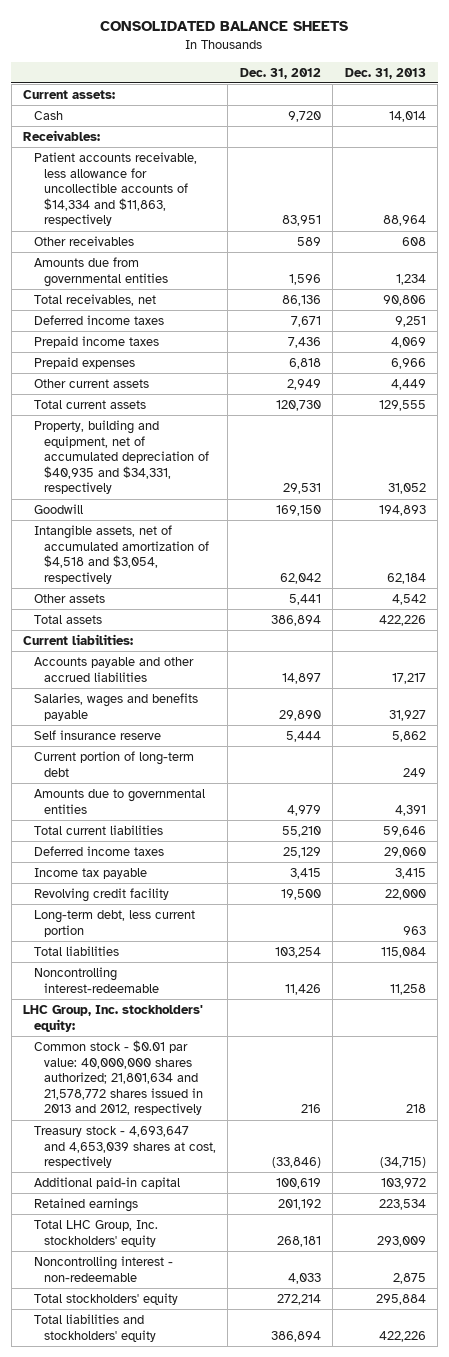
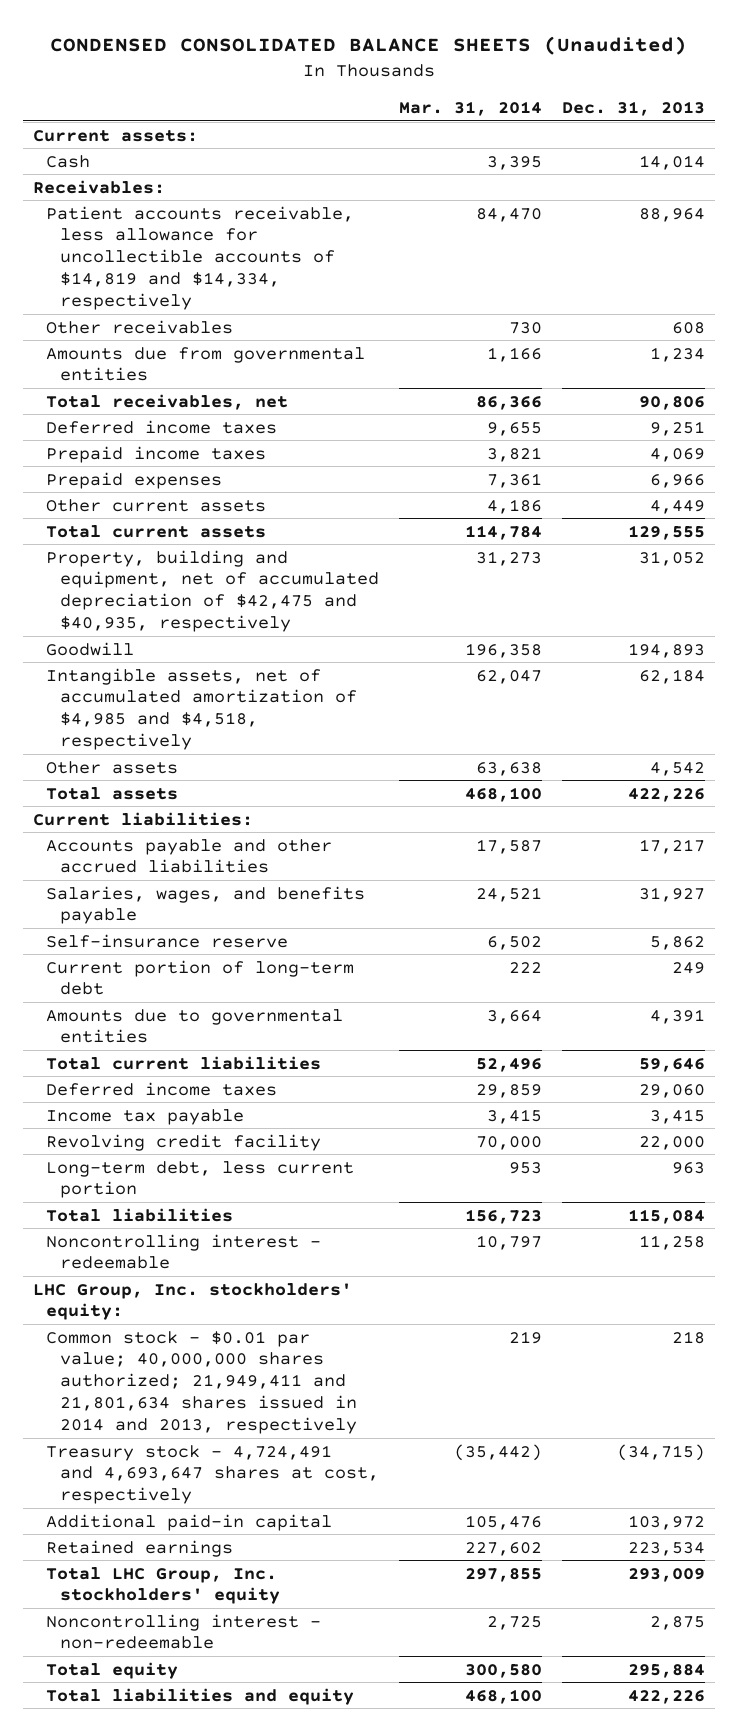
[100,21,349,32] CONSOLIDATED BALANCE SHEETS -> [49,36,687,56] CONDENSED CONSOLIDATED BALANCE SHEETS (Unaudited)
[239,67,321,79] Dec. 31, 2012 -> none
none -> [398,101,542,117] Mar. 31, 2014
[33,151,197,227] Patient accounts receivable, less allowance for uncollectible accounts of $14,334 and $11,863, respectively -> [46,205,355,310] Patient accounts receivable, less allowance for uncollectible accounts of $14,819 and $14,334, respectively
[33,419,209,495] Property, building and equipment, net of accumulated depreciation of $40,935 and $34,331, respectively -> [46,549,379,633] Property, building and equipment, net of accumulated depreciation of $42,475 and $40,935, respectively
[33,524,209,584] Intangible assets, net of accumulated amortization of $4,518 and $3,054, respectively -> [46,667,357,751] Intangible assets, net of accumulated amortization of $4,985 and $4,518, respectively
[33,692,198,721] Salaries, wages and benefits payable -> [46,885,366,925] Salaries, wages, and benefits payable
[33,729,161,740] Self insurance reserve -> [46,933,289,948] Self-insurance reserve
[33,966,159,993] Noncontrolling interest-redeemable -> [46,1233,322,1270] Noncontrolling interest - redeemable
[33,1039,203,1116] Common stock - $0.01 par value: 40,000,000 shares authorized; 21,801,634 and 21,578,772 shares issued in 2013 and 2012, respectively -> [46,1330,357,1434] Common stock - $0.01 par value; 40,000,000 shares authorized; 21,949,411 and 21,801,634 shares issued in 2014 and 2013, respectively
[33,1125,216,1169] Treasury stock - 4,693,647 and 4,653,039 shares at cost, respectively -> [46,1444,379,1505] Treasury stock - 4,724,491 and 4,693,647 shares at cost, respectively
[33,1292,178,1305] Total stockholders' equity -> [46,1661,179,1679] Total equity
[33,1313,156,1342] Total liabilities and stockholders' equity -> [46,1687,355,1705] Total liabilities and equity

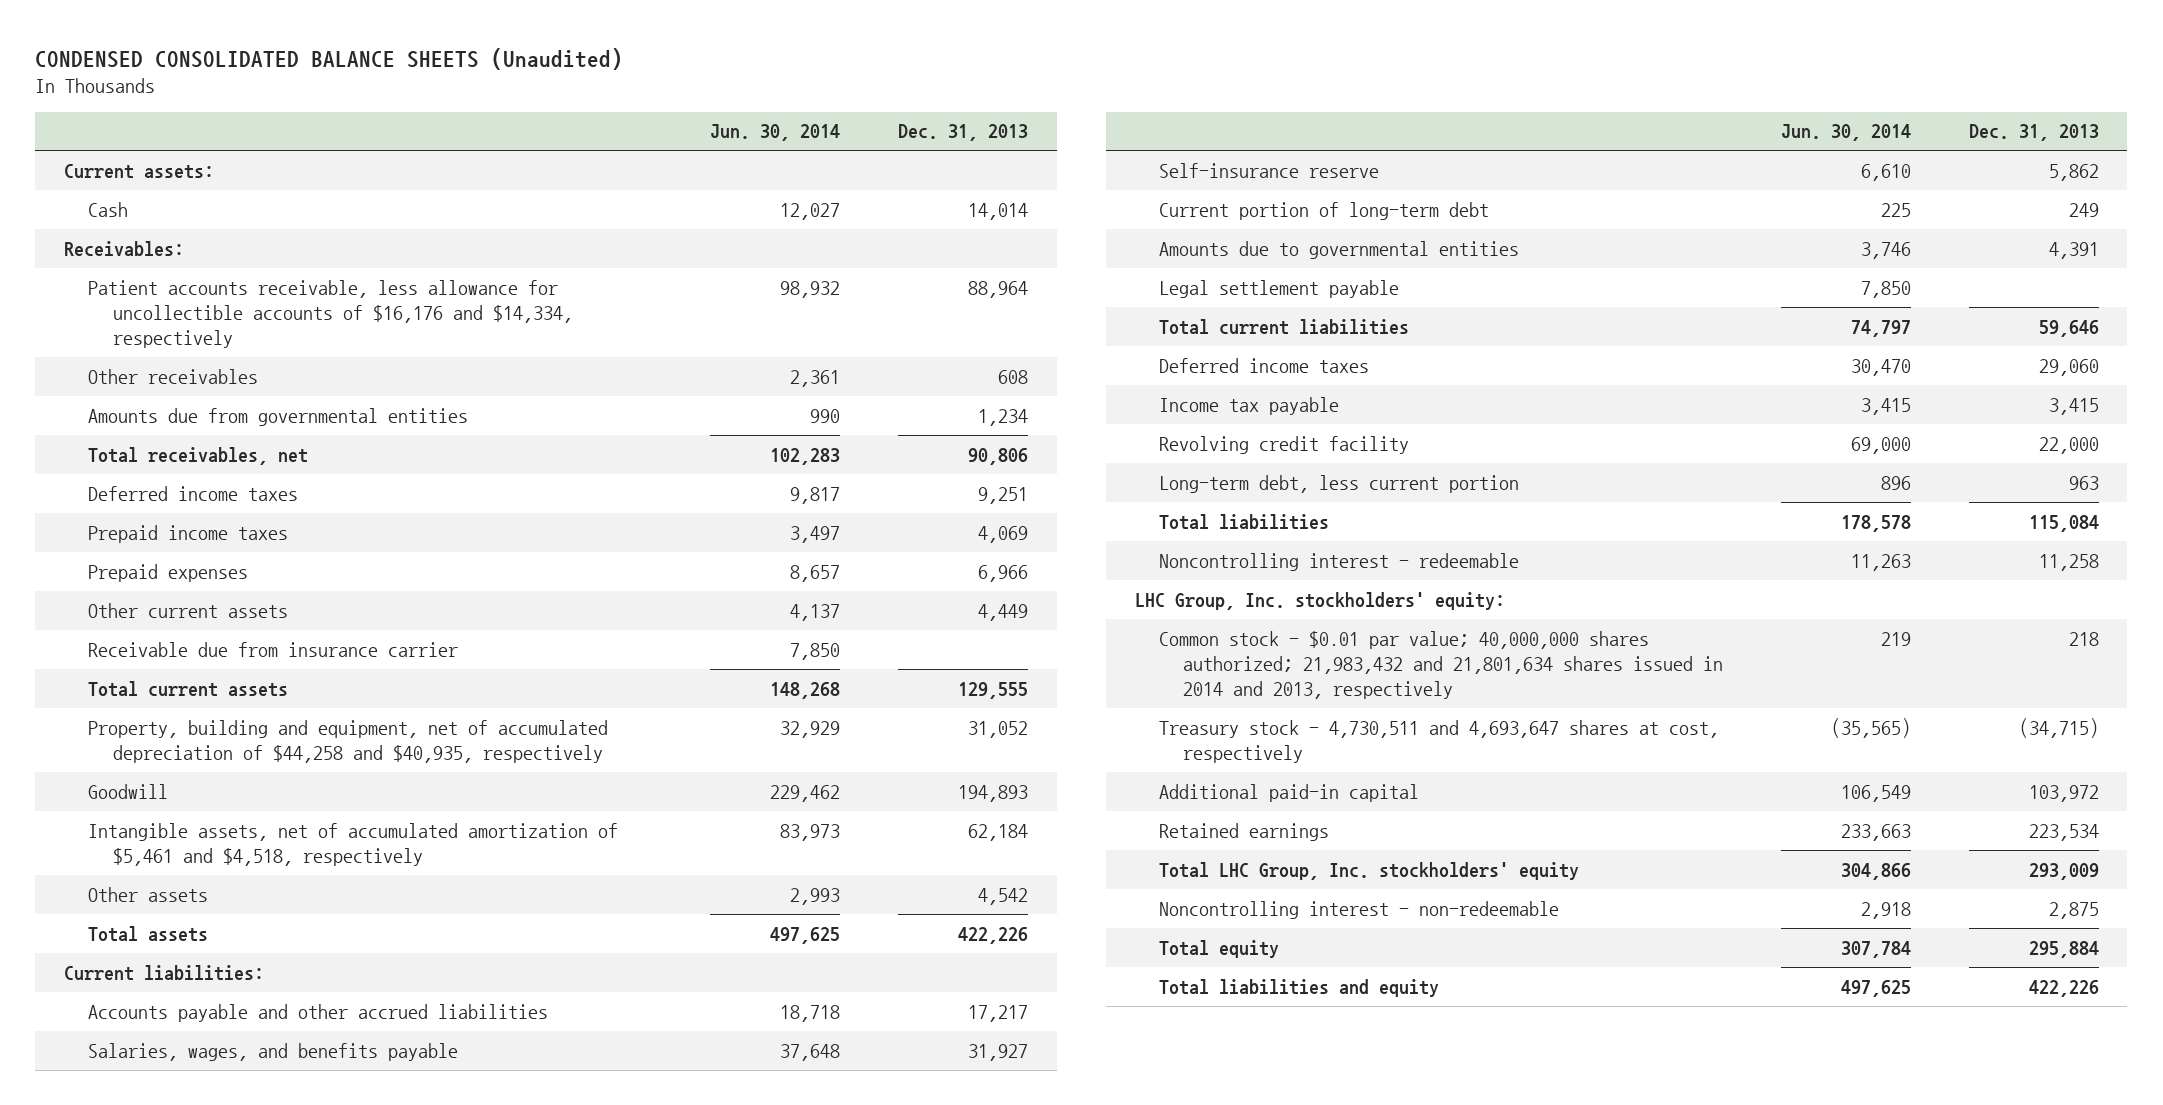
[398,101,542,117] Mar. 31, 2014 -> none
none -> [710,124,841,142] Jun. 30, 2014
[46,205,355,310] Patient accounts receivable, less allowance for uncollectible accounts of $14,819 and $14,334, respectively -> [88,279,573,349] Patient accounts receivable, less allowance for uncollectible accounts of $16,176 and $14,334, respectively
none -> [88,641,459,657] Receivable due from insurance carrier
[46,549,379,633] Property, building and equipment, net of accumulated depreciation of $42,475 and $40,935, respectively -> [88,719,609,763] Property, building and equipment, net of accumulated depreciation of $44,258 and $40,935, respectively
[46,667,357,751] Intangible assets, net of accumulated amortization of $4,985 and $4,518, respectively -> [88,822,619,866] Intangible assets, net of accumulated amortization of $5,461 and $4,518, respectively
none -> [1158,279,1399,298] Legal settlement payable
[46,1330,357,1434] Common stock - $0.01 par value; 40,000,000 shares authorized; 21,949,411 and 21,801,634 shares issued in 2014 and 2013, respectively -> [1158,630,1724,700] Common stock - $0.01 par value; 40,000,000 shares authorized; 21,983,432 and 21,801,634 shares issued in 2014 and 2013, respectively
[46,1444,379,1505] Treasury stock - 4,724,491 and 4,693,647 shares at cost, respectively -> [1158,719,1719,763] Treasury stock - 4,730,511 and 4,693,647 shares at cost, respectively

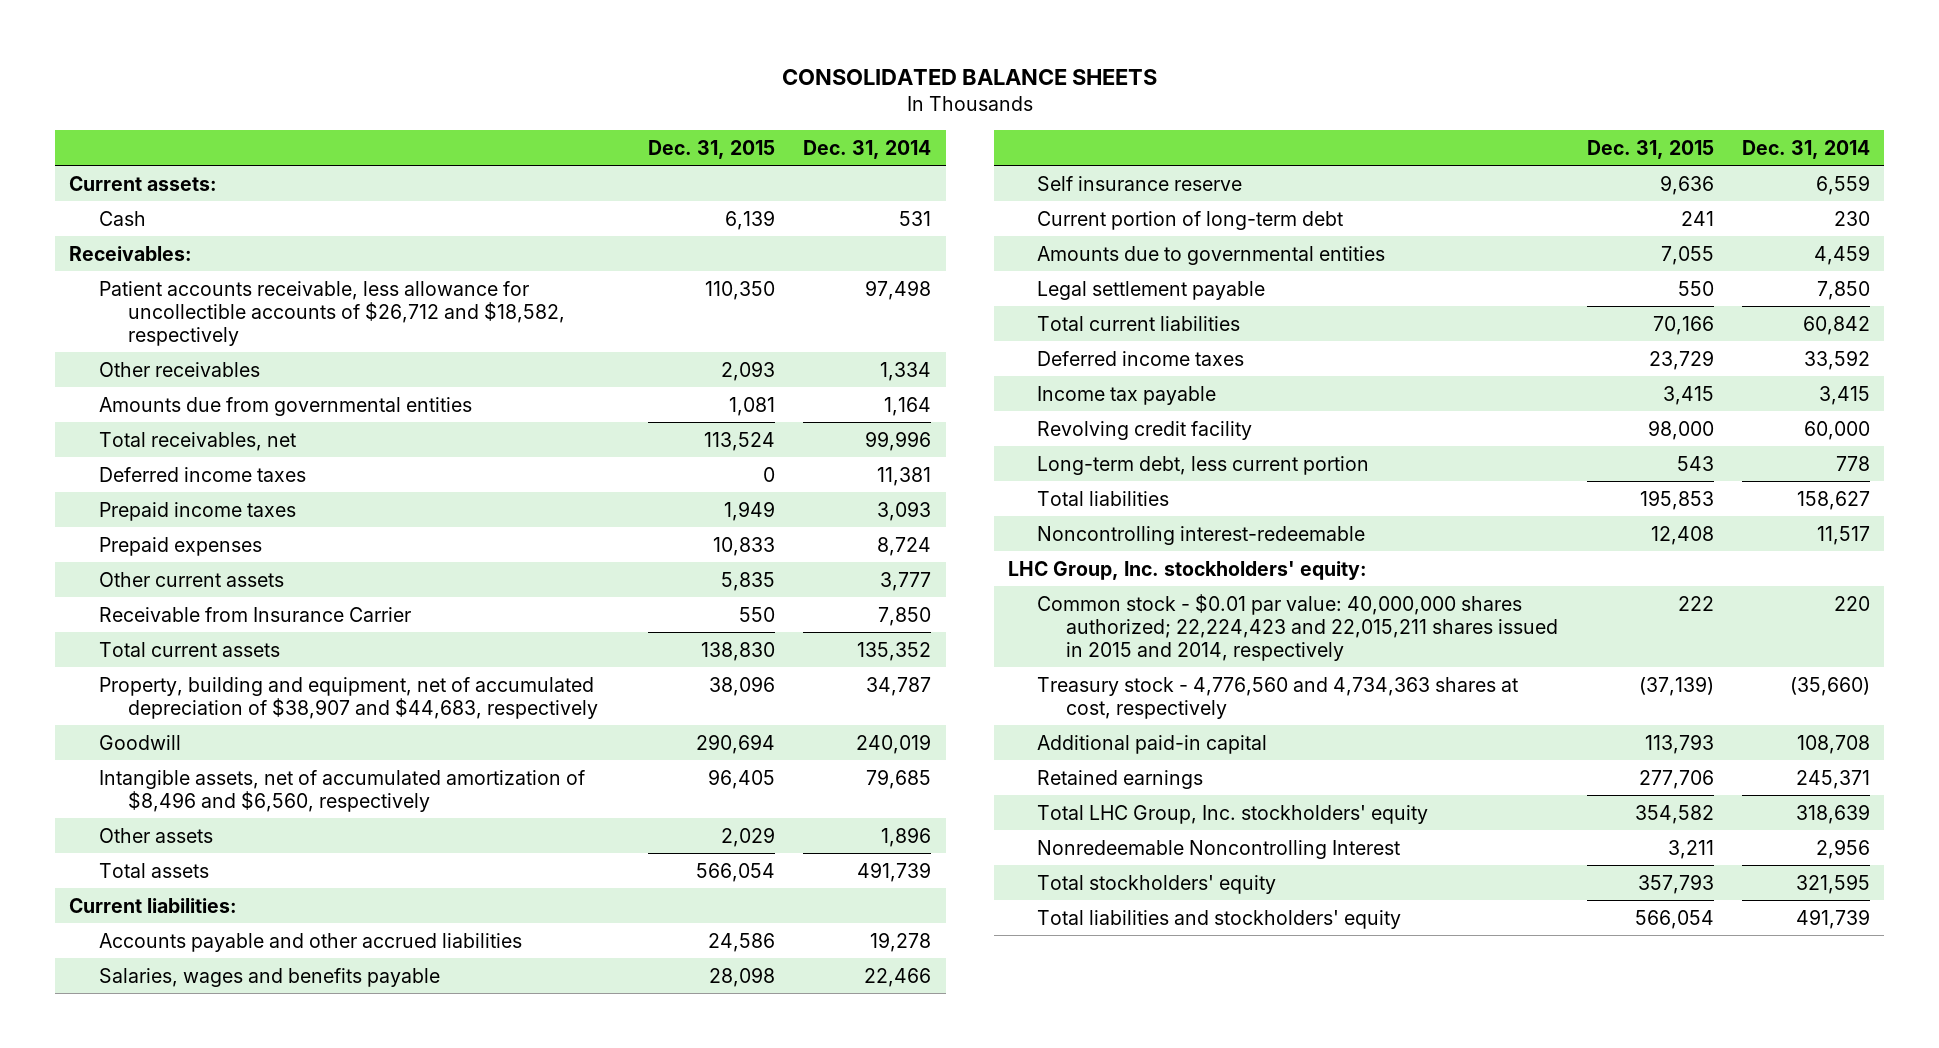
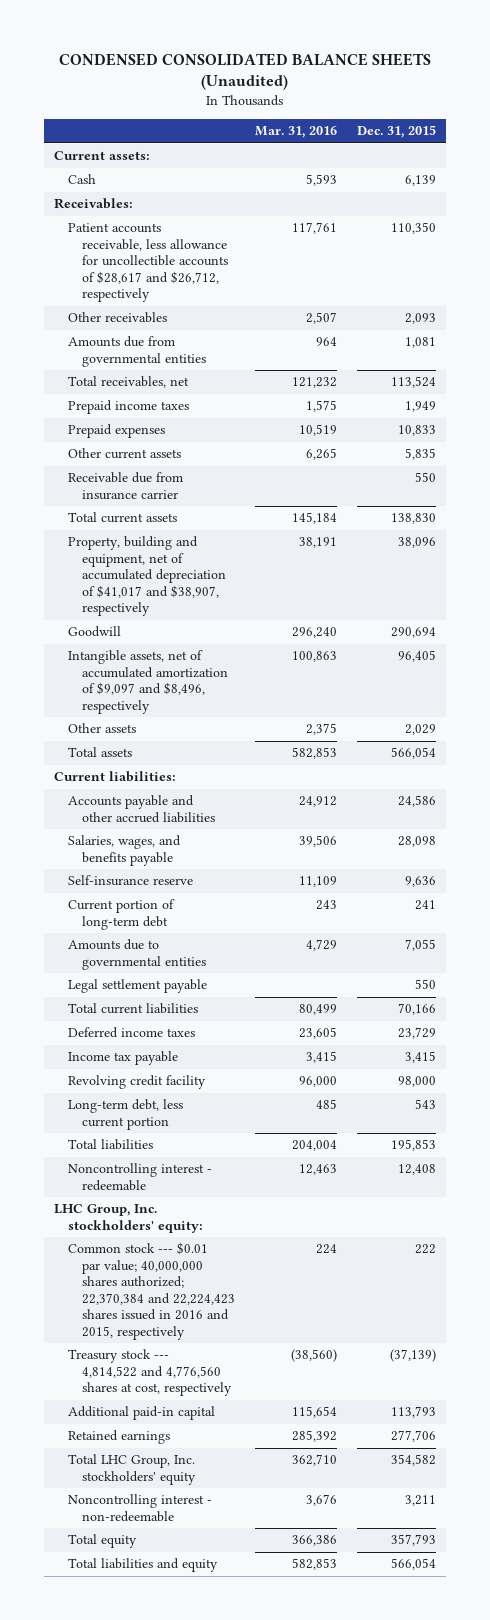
[781,69,1157,86] CONSOLIDATED BALANCE SHEETS -> [58,53,431,91] CONDENSED CONSOLIDATED BALANCE SHEETS (Unaudited)
[803,139,932,159] Dec. 31, 2014 -> none
none -> [255,126,338,139] Mar. 31, 2016
[98,280,565,346] Patient accounts receivable, less allowance for uncollectible accounts of $26,712 and $18,582, respectively -> [67,223,229,303] Patient accounts receivable, less allowance for uncollectible accounts of $28,617 and $26,712, respectively
[98,466,306,482] Deferred income taxes -> none
[98,606,411,622] Receivable from Insurance Carrier -> [67,472,183,500] Receivable due from insurance carrier
[98,676,598,719] Property, building and equipment, net of accumulated depreciation of $38,907 and $44,683, respectively -> [67,536,227,617] Property, building and equipment, net of accumulated depreciation of $41,017 and $38,907, respectively
[98,769,585,812] Intangible assets, net of accumulated amortization of $8,496 and $6,560, respectively -> [67,650,229,714] Intangible assets, net of accumulated amortization of $9,097 and $8,496, respectively
[98,967,440,987] Salaries, wages and benefits payable -> [67,835,181,866] Salaries, wages, and benefits payable
[1037,175,1243,191] Self insurance reserve -> [67,875,193,887] Self-insurance reserve
[1037,525,1366,545] Noncontrolling interest-redeemable -> [67,1163,212,1191] Noncontrolling interest - redeemable
[1037,593,1559,661] Common stock - $0.01 par value: 40,000,000 shares authorized; 22,224,423 and 22,015,211 shares issued in 2015 and 2014, respectively -> [67,1242,236,1340] Common stock --- $0.01 par value; 40,000,000 shares authorized; 22,370,384 and 22,224,423 shares issued in 2016 and 2015, respectively
[1037,676,1519,719] Treasury stock - 4,776,560 and 4,734,363 shares at cost, respectively -> [67,1349,233,1397] Treasury stock --- 4,814,522 and 4,776,560 shares at cost, respectively
[1037,839,1401,859] Nonredeemable Noncontrolling Interest -> [67,1494,212,1522] Noncontrolling interest - non-redeemable
[1037,874,1277,894] Total stockholders' equity -> [67,1534,137,1549] Total equity
[1037,909,1402,929] Total liabilities and stockholders' equity -> [67,1558,218,1573] Total liabilities and equity

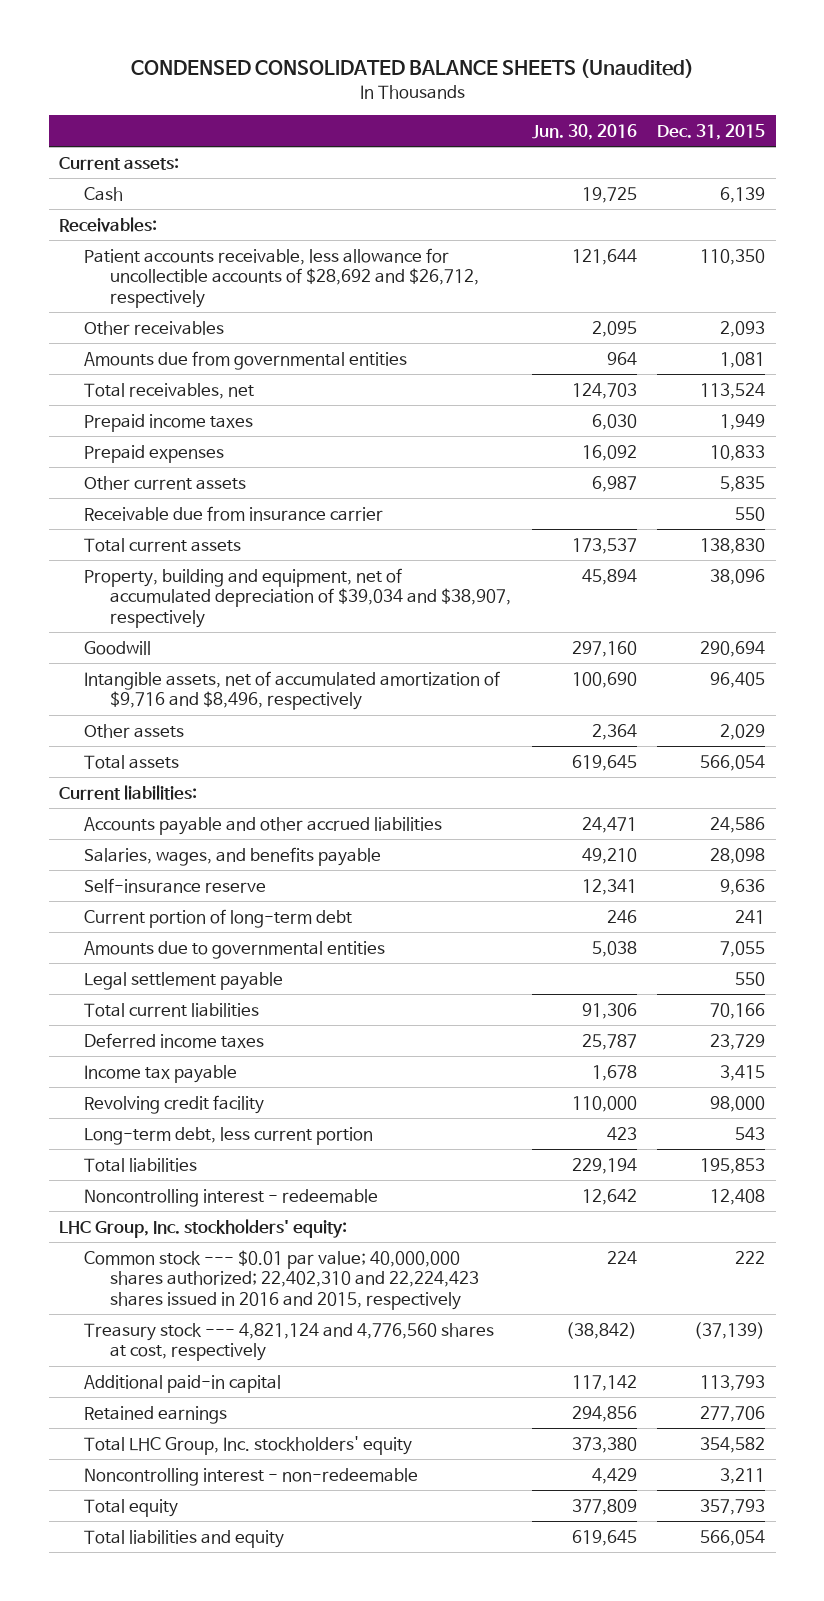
[255,126,338,139] Mar. 31, 2016 -> none
none -> [531,123,637,140] Jun. 30, 2016
[67,223,229,303] Patient accounts receivable, less allowance for uncollectible accounts of $28,617 and $26,712, respectively -> [84,247,479,309] Patient accounts receivable, less allowance for uncollectible accounts of $28,692 and $26,712, respectively
[67,536,227,617] Property, building and equipment, net of accumulated depreciation of $41,017 and $38,907, respectively -> [84,567,511,629] Property, building and equipment, net of accumulated depreciation of $39,034 and $38,907, respectively
[67,650,229,714] Intangible assets, net of accumulated amortization of $9,097 and $8,496, respectively -> [84,670,501,711] Intangible assets, net of accumulated amortization of $9,716 and $8,496, respectively
[67,1242,236,1340] Common stock --- $0.01 par value; 40,000,000 shares authorized; 22,370,384 and 22,224,423 shares issued in 2016 and 2015, respectively -> [84,1249,479,1311] Common stock --- $0.01 par value; 40,000,000 shares authorized; 22,402,310 and 22,224,423 shares issued in 2016 and 2015, respectively
[67,1349,233,1397] Treasury stock --- 4,814,522 and 4,776,560 shares at cost, respectively -> [84,1322,495,1362] Treasury stock --- 4,821,124 and 4,776,560 shares at cost, respectively

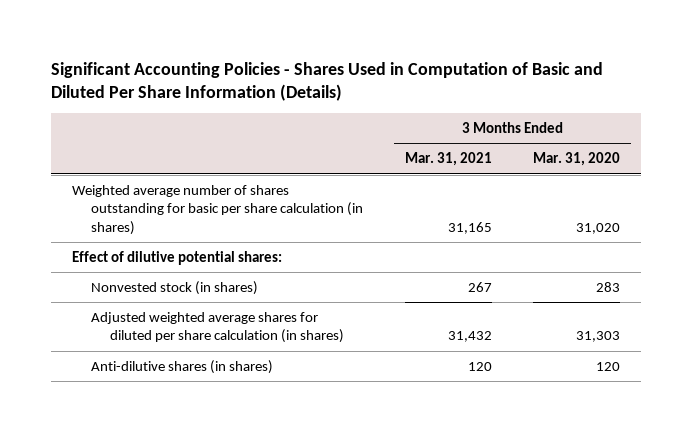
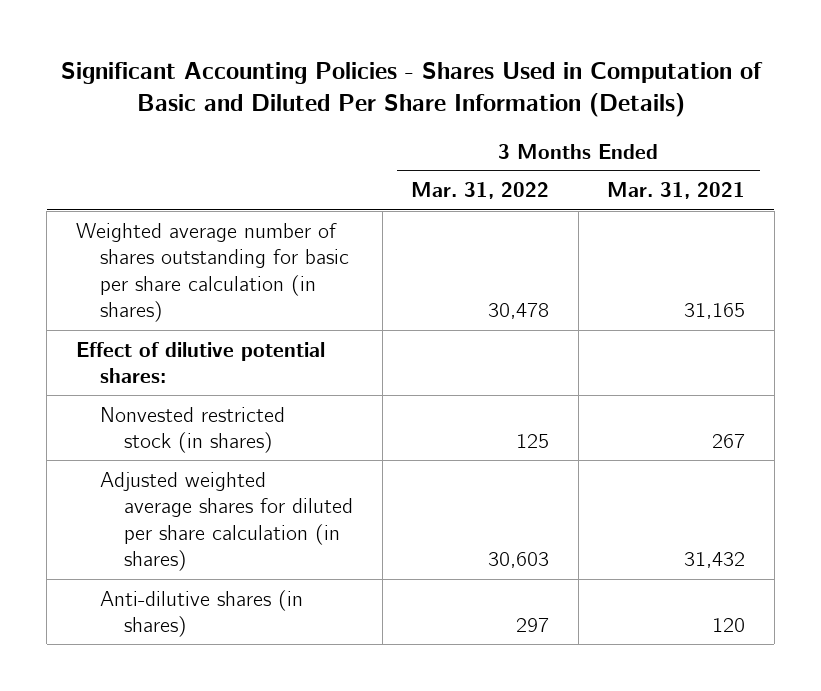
[533,152,621,167] Mar. 31, 2020 -> none
none -> [411,182,550,200] Mar. 31, 2022
[91,281,259,296] Nonvested stock (in shares) -> [99,406,285,454] Nonvested restricted stock (in shares)

